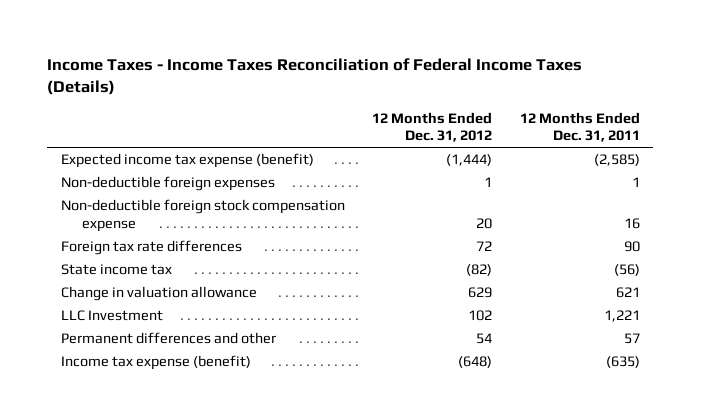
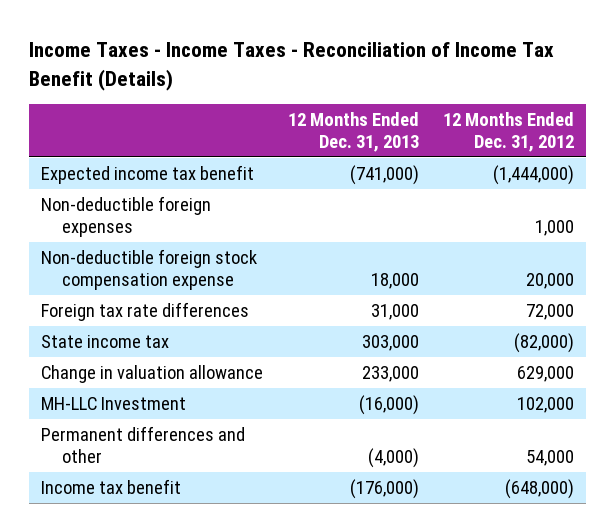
[47,57,583,96] Income Taxes - Income Taxes Reconciliation of Federal Income Taxes (Details) -> [28,42,554,91] Income Taxes - Income Taxes - Reconciliation of Income Tax Benefit (Details)
[519,111,640,143] 12 Months Ended Dec. 31, 2011 -> none
none -> [287,112,419,152] 12 Months Ended Dec. 31, 2013
[61,153,315,169] Expected income tax expense (benefit) -> [41,165,255,185] Expected income tax benefit
[446,154,493,167] (1,444) -> [492,165,574,186] (1,444,000)
[484,177,493,188] 1 -> [534,219,574,236] 1,000
[476,217,493,229] 20 -> [525,272,574,289] 20,000
[476,241,493,252] 72 -> [525,304,574,321] 72,000
[466,264,493,277] (82) -> [513,333,574,354] (82,000)
[468,287,493,299] 629 -> [516,366,574,383] 629,000
[61,310,164,322] LLC Investment -> [41,397,187,411] MH-LLC Investment
[468,310,493,322] 102 -> [516,397,574,414] 102,000
[476,333,493,345] 54 -> [525,449,574,466] 54,000
[61,355,252,371] Income tax expense (benefit) -> [41,479,182,495] Income tax benefit
[458,356,493,369] (648) -> [504,479,574,500] (648,000)

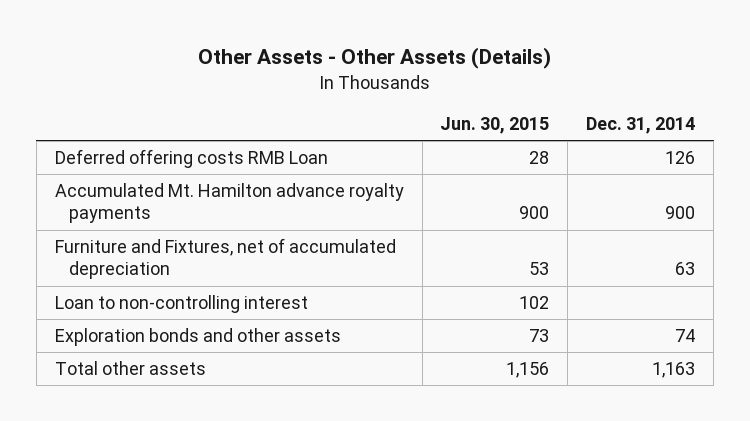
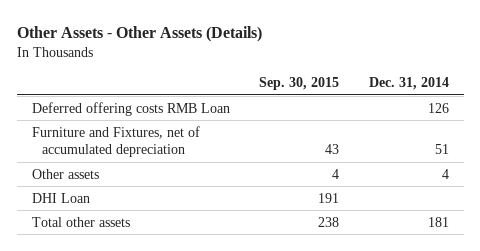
[440,116,550,134] Jun. 30, 2015 -> none
none -> [259,76,340,90] Sep. 30, 2015
[54,183,404,224] Accumulated Mt. Hamilton advance royalty payments -> none
[54,328,341,347] Exploration bonds and other assets -> none
[675,262,696,276] 63 -> [434,144,449,155] 51
none -> [31,168,99,179] Other assets
[54,295,308,314] Loan to non-controlling interest -> [31,192,90,203] DHI Loan
[652,362,696,379] 1,163 -> [427,216,449,227] 181

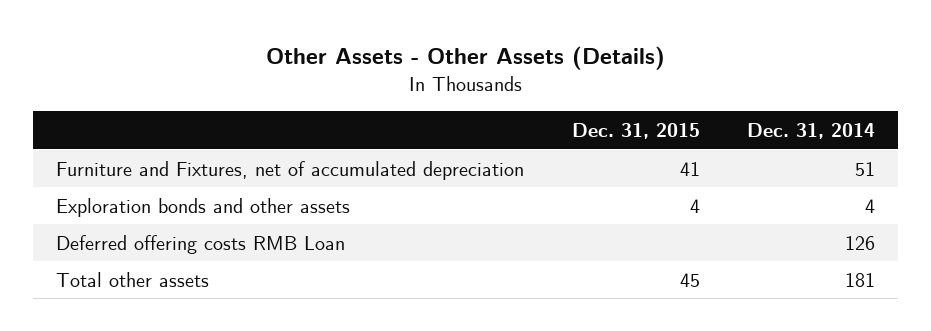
[259,76,340,90] Sep. 30, 2015 -> none
none -> [571,123,700,140] Dec. 31, 2015
[31,192,90,203] DHI Loan -> none
[31,168,99,179] Other assets -> [56,197,351,217] Exploration bonds and other assets
[31,101,230,116] Deferred offering costs RMB Loan -> [56,234,346,254] Deferred offering costs RMB Loan

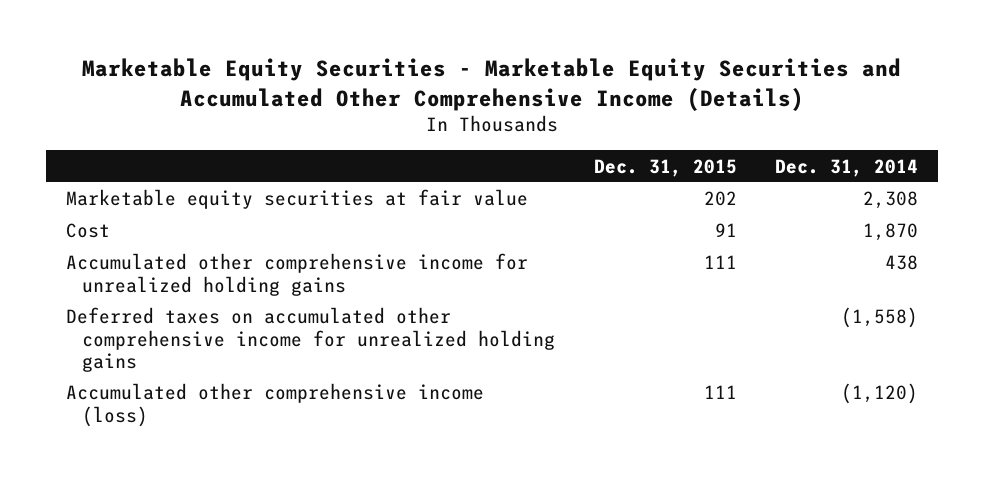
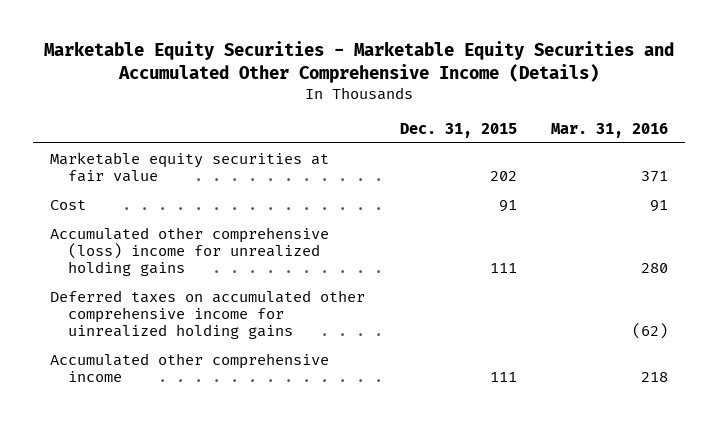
[775,158,919,177] Dec. 31, 2014 -> none
none -> [550,122,668,138] Mar. 31, 2016
[65,253,528,296] Accumulated other comprehensive income for unrealized holding gains -> [50,226,330,277] Accumulated other comprehensive (loss) income for unrealized holding gains
[65,307,556,372] Deferred taxes on accumulated other comprehensive income for unrealized holding gains -> [50,289,366,340] Deferred taxes on accumulated other comprehensive income for uinrealized holding gains
[65,383,484,427] Accumulated other comprehensive income (loss) -> [50,352,330,382] Accumulated other comprehensive income

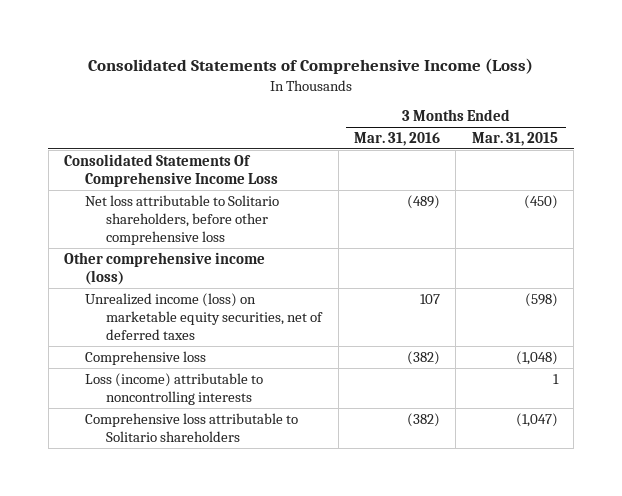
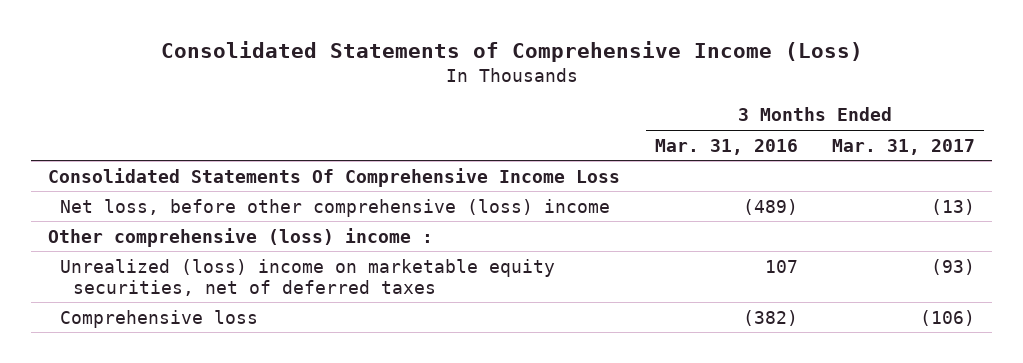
[471,131,558,146] Mar. 31, 2015 -> none
none -> [832,138,976,155] Mar. 31, 2017
[85,194,280,245] Net loss attributable to Solitario shareholders, before other comprehensive loss -> [60,198,611,217] Net loss, before other comprehensive (loss) income
[64,251,266,285] Other comprehensive income (loss) -> [48,227,434,247] Other comprehensive (loss) income :
[85,292,324,340] Unrealized income (loss) on marketable equity securities, net of deferred taxes -> [60,258,556,296] Unrealized (loss) income on marketable equity securities, net of deferred taxes
[85,372,264,405] Loss (income) attributable to noncontrolling interests -> none
[85,412,299,442] Comprehensive loss attributable to Solitario shareholders -> none

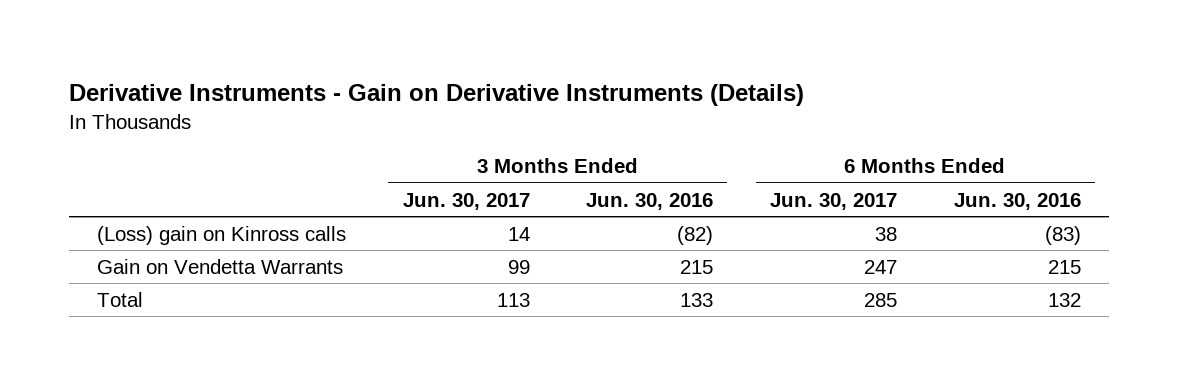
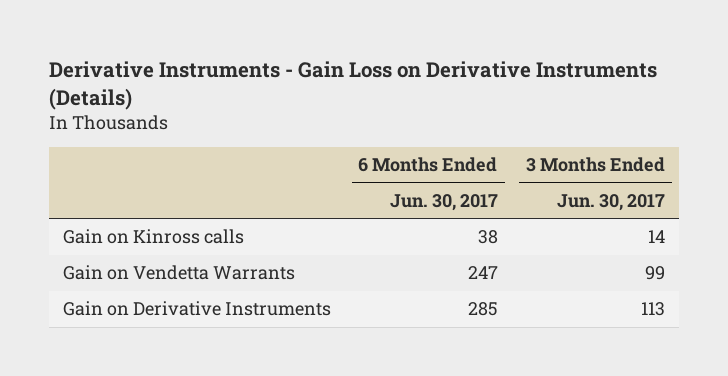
[68,83,804,106] Derivative Instruments - Gain on Derivative Instruments (Details) -> [48,60,657,110] Derivative Instruments - Gain Loss on Derivative Instruments (Details)
[586,192,714,210] Jun. 30, 2016 -> none
[953,192,1081,210] Jun. 30, 2016 -> none
[96,225,346,245] (Loss) gain on Kinross calls -> [62,229,244,245] Gain on Kinross calls
[96,291,143,307] Total -> [62,301,331,317] Gain on Derivative Instruments

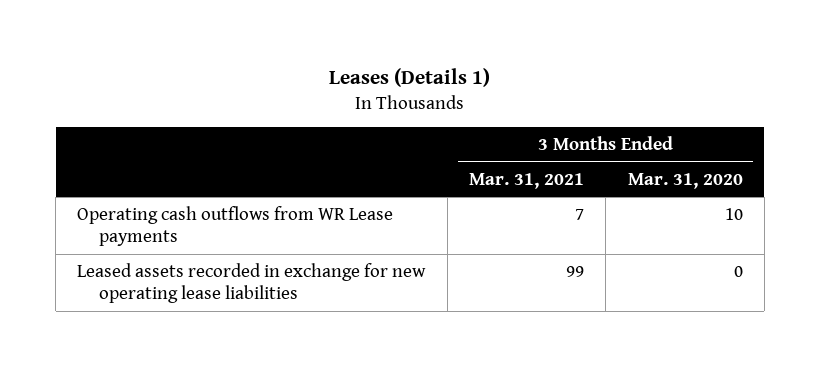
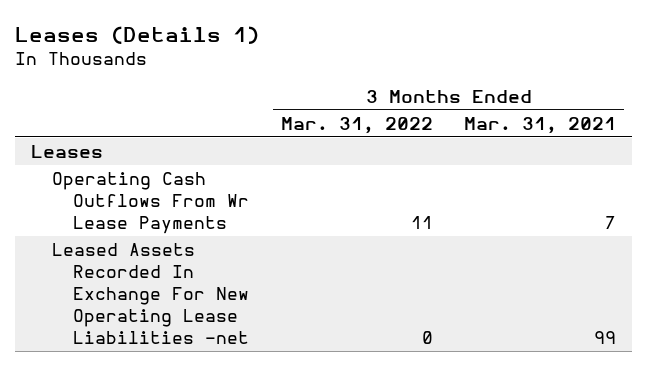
[627,172,743,189] Mar. 31, 2020 -> none
none -> [280,116,433,134] Mar. 31, 2022
none -> [30,145,103,159] Leases
[77,205,394,247] Operating cash outflows from WR Lease payments -> [51,172,249,235] Operating Cash Outflows From Wr Lease Payments
[77,262,427,304] Leased assets recorded in exchange for new operating lease liabilities -> [51,243,249,345] Leased Assets Recorded In Exchange For New Operating Lease Liabilities -net

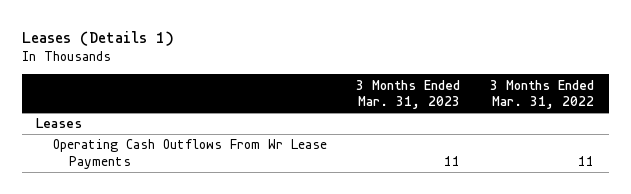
[464,116,617,134] Mar. 31, 2021 -> none
none -> [356,79,461,110] 3 Months Ended Mar. 31, 2023
[51,243,249,345] Leased Assets Recorded In Exchange For New Operating Lease Liabilities -net -> none

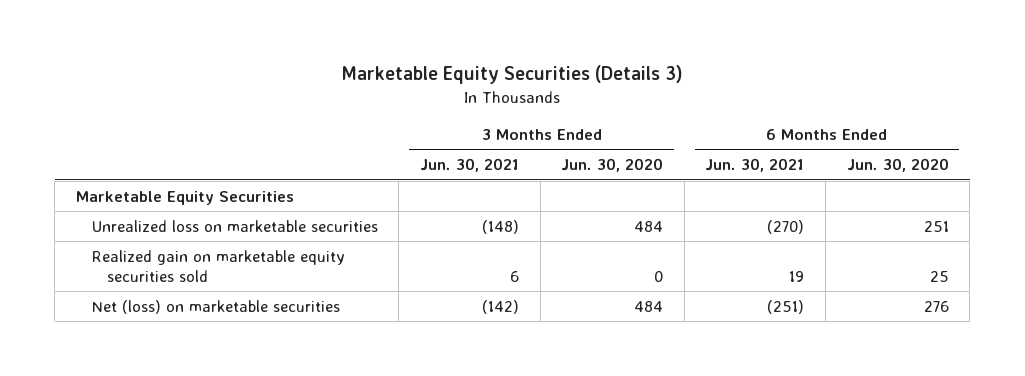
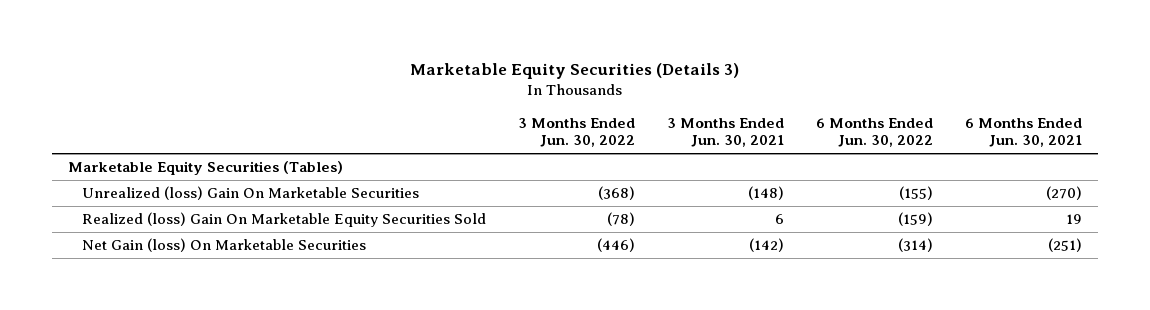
[561,158,664,173] Jun. 30, 2020 -> none
[846,158,949,173] Jun. 30, 2020 -> none
none -> [518,117,636,148] 3 Months Ended Jun. 30, 2022
none -> [815,117,933,148] 6 Months Ended Jun. 30, 2022
[75,190,294,205] Marketable Equity Securities -> [67,161,343,176] Marketable Equity Securities (Tables)
[91,219,378,232] Unrealized loss on marketable securities -> [82,186,420,201] Unrealized (loss) Gain On Marketable Securities
[91,249,345,282] Realized gain on marketable equity securities sold -> [82,212,487,228] Realized (loss) Gain On Marketable Equity Securities Sold
[91,299,340,314] Net (loss) on marketable securities -> [82,238,367,253] Net Gain (loss) On Marketable Securities

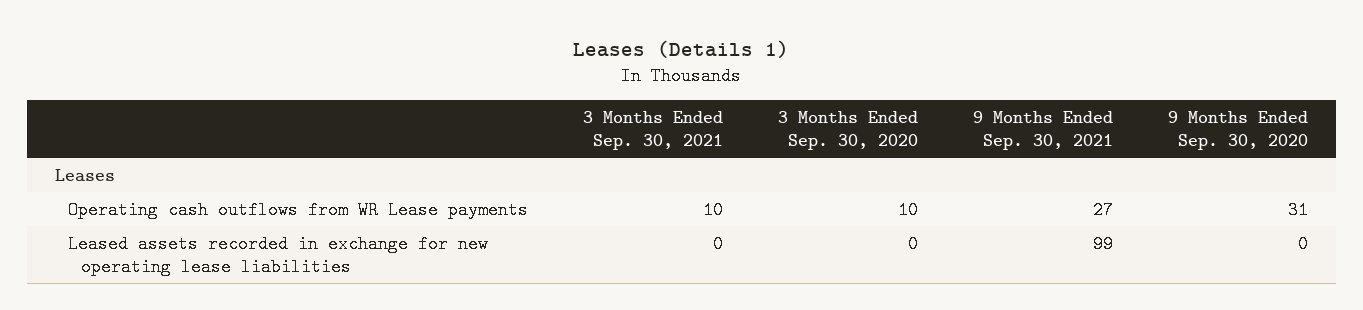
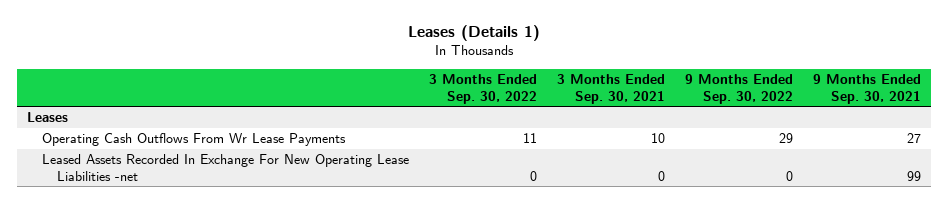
[778,110,919,151] 3 Months Ended Sep. 30, 2020 -> none
[1168,110,1309,151] 9 Months Ended Sep. 30, 2020 -> none
none -> [428,73,537,104] 3 Months Ended Sep. 30, 2022
none -> [684,73,793,104] 9 Months Ended Sep. 30, 2022
[67,200,528,219] Operating cash outflows from WR Lease payments -> [41,132,346,146] Operating Cash Outflows From Wr Lease Payments
[67,234,488,277] Leased assets recorded in exchange for new operating lease liabilities -> [41,153,409,181] Leased Assets Recorded In Exchange For New Operating Lease Liabilities -net

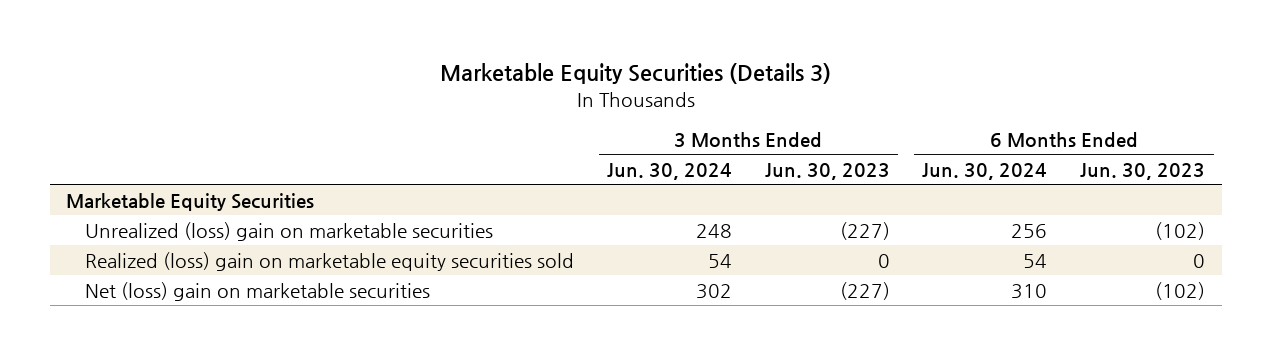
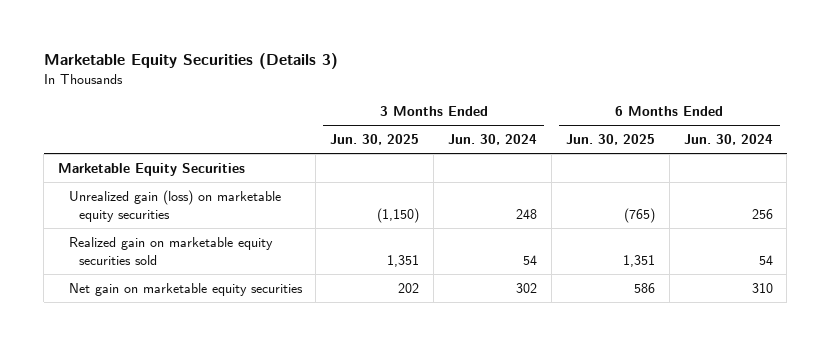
[764,163,890,181] Jun. 30, 2023 -> none
[1080,163,1206,181] Jun. 30, 2023 -> none
none -> [330,134,420,146] Jun. 30, 2025
none -> [565,134,655,146] Jun. 30, 2025
[84,221,493,241] Unrealized (loss) gain on marketable securities -> [68,189,281,222] Unrealized gain (loss) on marketable equity securities
[84,251,574,271] Realized (loss) gain on marketable equity securities sold -> [68,236,273,265] Realized gain on marketable equity securities sold
[84,281,430,301] Net (loss) gain on marketable securities -> [68,282,303,296] Net gain on marketable equity securities

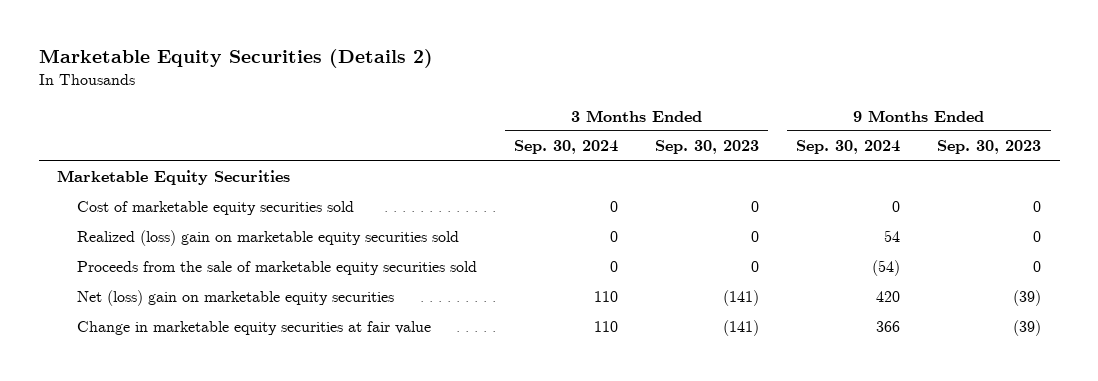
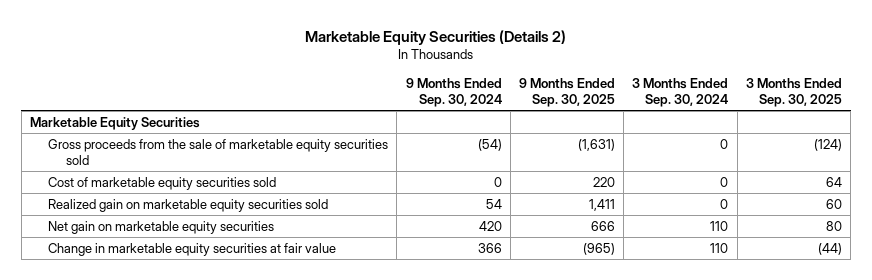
[655,140,760,155] Sep. 30, 2023 -> none
[937,140,1042,155] Sep. 30, 2023 -> none
none -> [519,77,616,108] 9 Months Ended Sep. 30, 2025
none -> [745,77,842,108] 3 Months Ended Sep. 30, 2025
none -> [48,138,389,166] Gross proceeds from the sale of marketable equity securities sold
[76,261,477,276] Proceeds from the sale of marketable equity securities sold -> none
[76,230,459,247] Realized (loss) gain on marketable equity securities sold -> [48,198,329,212] Realized gain on marketable equity securities sold
[76,290,394,307] Net (loss) gain on marketable equity securities -> [48,220,275,234] Net gain on marketable equity securities

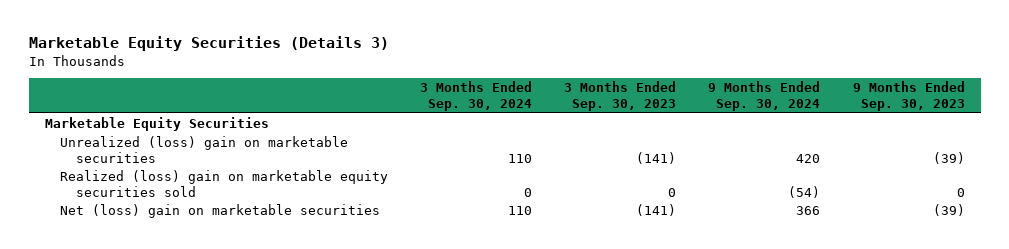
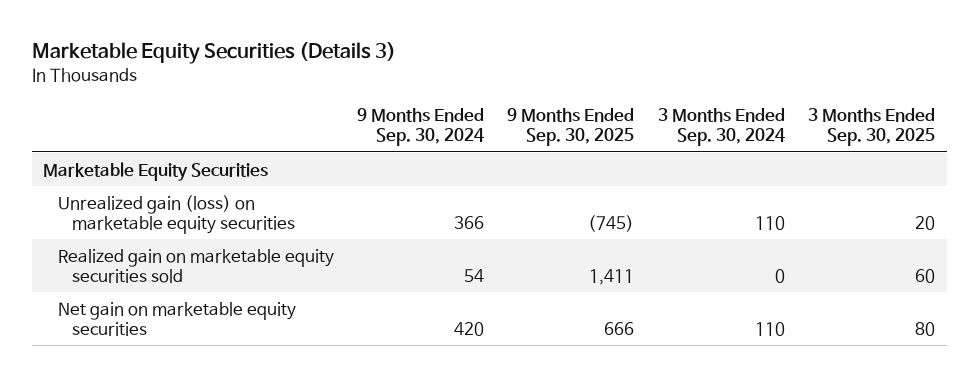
[564,81,677,111] 3 Months Ended Sep. 30, 2023 -> none
[852,81,965,111] 9 Months Ended Sep. 30, 2023 -> none
none -> [507,108,635,147] 9 Months Ended Sep. 30, 2025
none -> [807,108,935,147] 3 Months Ended Sep. 30, 2025
[60,136,349,163] Unrealized (loss) gain on marketable securities -> [57,194,295,234] Unrealized gain (loss) on marketable equity securities
[796,153,821,163] 420 -> [453,215,484,229] 366
[60,170,389,197] Realized (loss) gain on marketable equity securities sold -> [57,248,334,283] Realized gain on marketable equity securities sold
[788,185,821,198] (54) -> [463,268,484,282] 54
[60,204,381,219] Net (loss) gain on marketable securities -> [57,301,296,336] Net gain on marketable equity securities
[796,206,821,216] 366 -> [453,321,484,336] 420

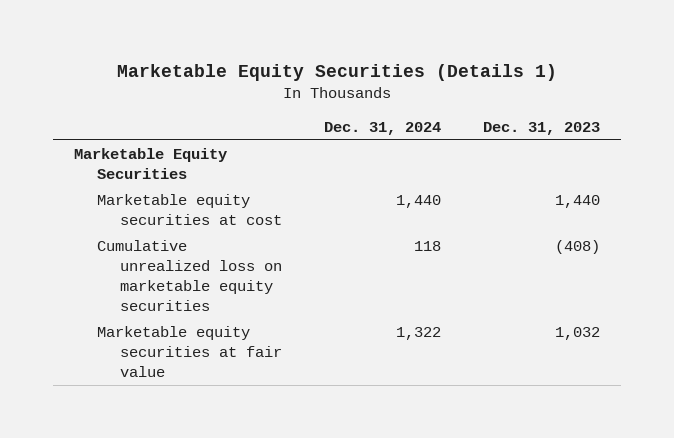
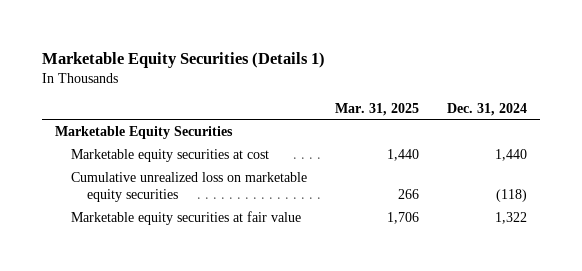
[483,121,601,135] Dec. 31, 2023 -> none
none -> [334,102,419,116] Mar. 31, 2025
[414,241,442,252] 118 -> [495,189,527,203] (118)

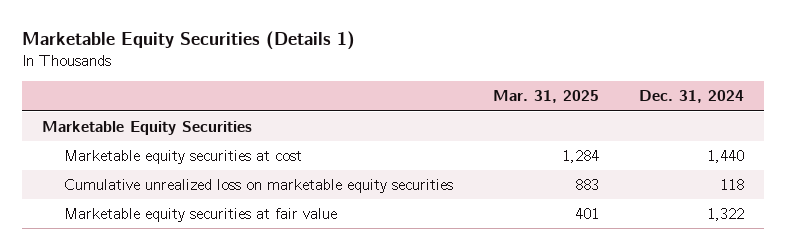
[386,148,419,161] 1,440 -> [561,149,599,163] 1,284
[397,189,419,200] 266 -> [574,178,599,190] 883
[495,189,527,203] (118) -> [720,178,745,190] 118
[386,211,419,224] 1,706 -> [574,207,599,219] 401

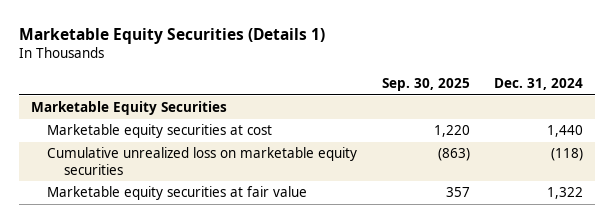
[492,90,599,104] Mar. 31, 2025 -> none
none -> [381,77,470,91] Sep. 30, 2025
[720,178,745,190] 118 -> [550,148,583,162] (118)

